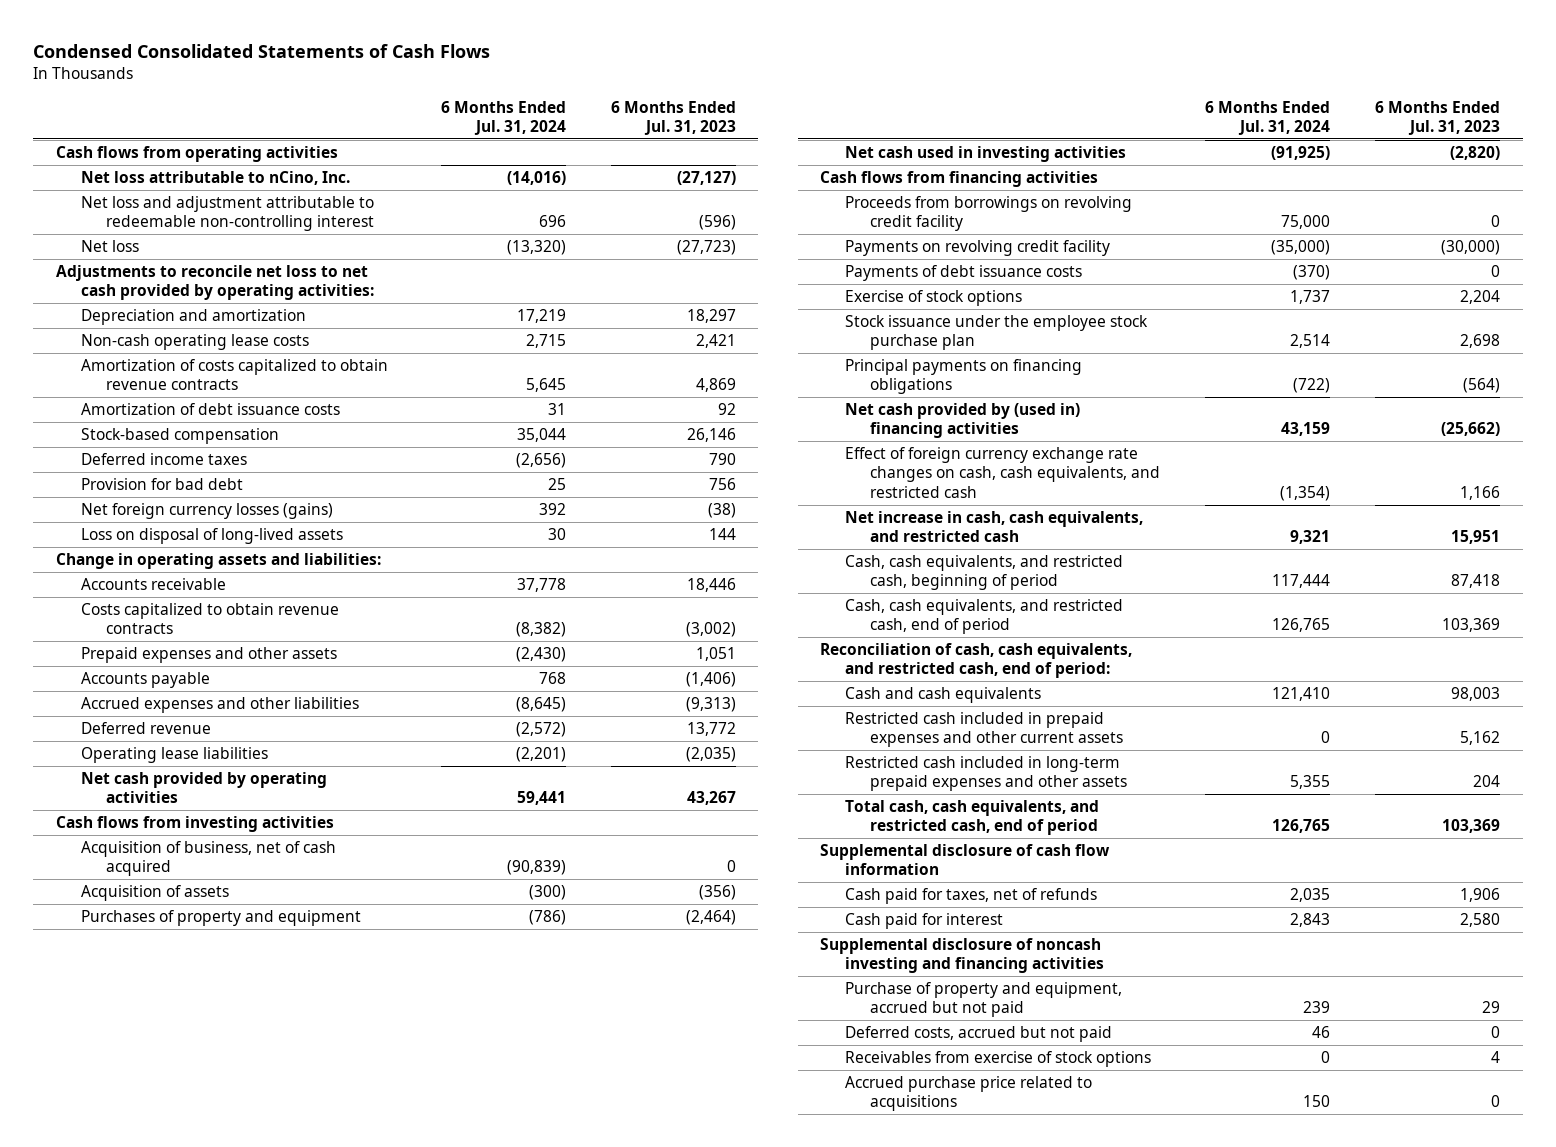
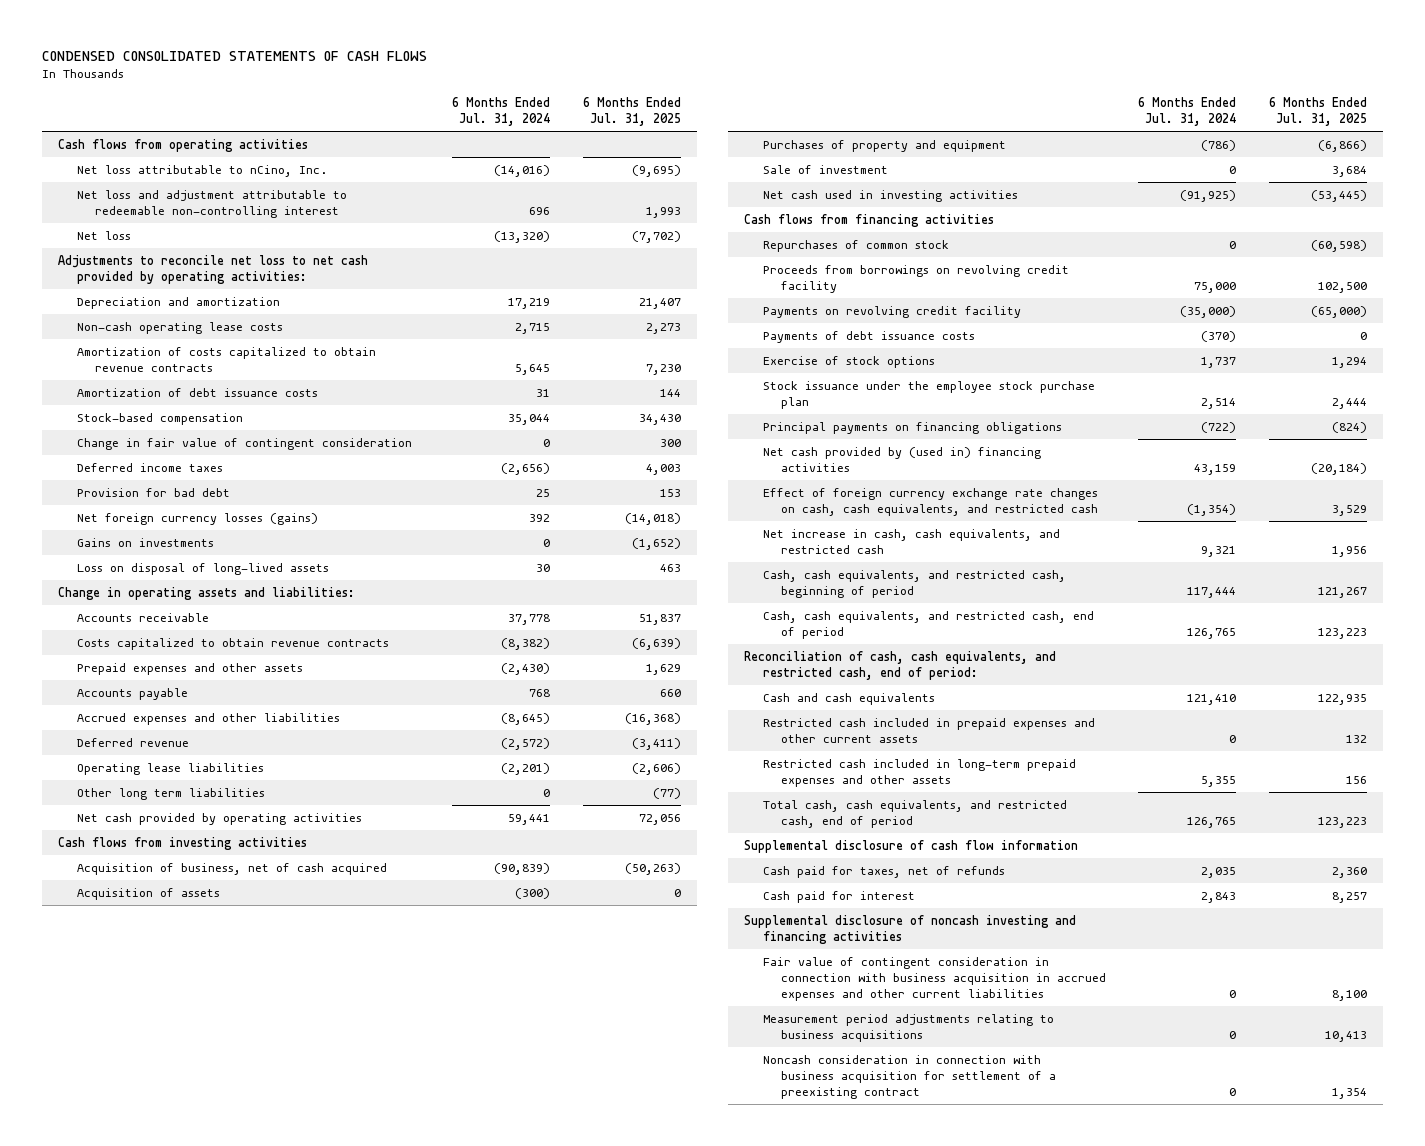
[33,43,491,58] Condensed Consolidated Statements of Cash Flows -> [42,51,428,62] CONDENSED CONSOLIDATED STATEMENTS OF CASH FLOWS
[610,100,736,136] 6 Months Ended Jul. 31, 2023 -> none
none -> [582,97,681,127] 6 Months Ended Jul. 31, 2025
none -> [76,437,412,450] Change in fair value of contingent consideration
none -> [76,537,214,547] Gains on investments
none -> [76,787,265,800] Other long term liabilities
none -> [762,164,888,174] Sale of investment
none -> [762,239,949,252] Repurchases of common stock
[845,982,1123,1018] Purchase of property and equipment, accrued but not paid -> none
[845,1026,1113,1043] Deferred costs, accrued but not paid -> none
[845,1051,1152,1068] Receivables from exercise of stock options -> none
[845,1076,1093,1112] Accrued purchase price related to acquisitions -> none
none -> [762,956,1106,1001] Fair value of contingent consideration in connection with business acquisition in accrued expenses and other current liabilities
none -> [762,1013,1054,1042] Measurement period adjustments relating to business acquisitions
none -> [762,1054,1056,1099] Noncash consideration in connection with business acquisition for settlement of a preexisting contract

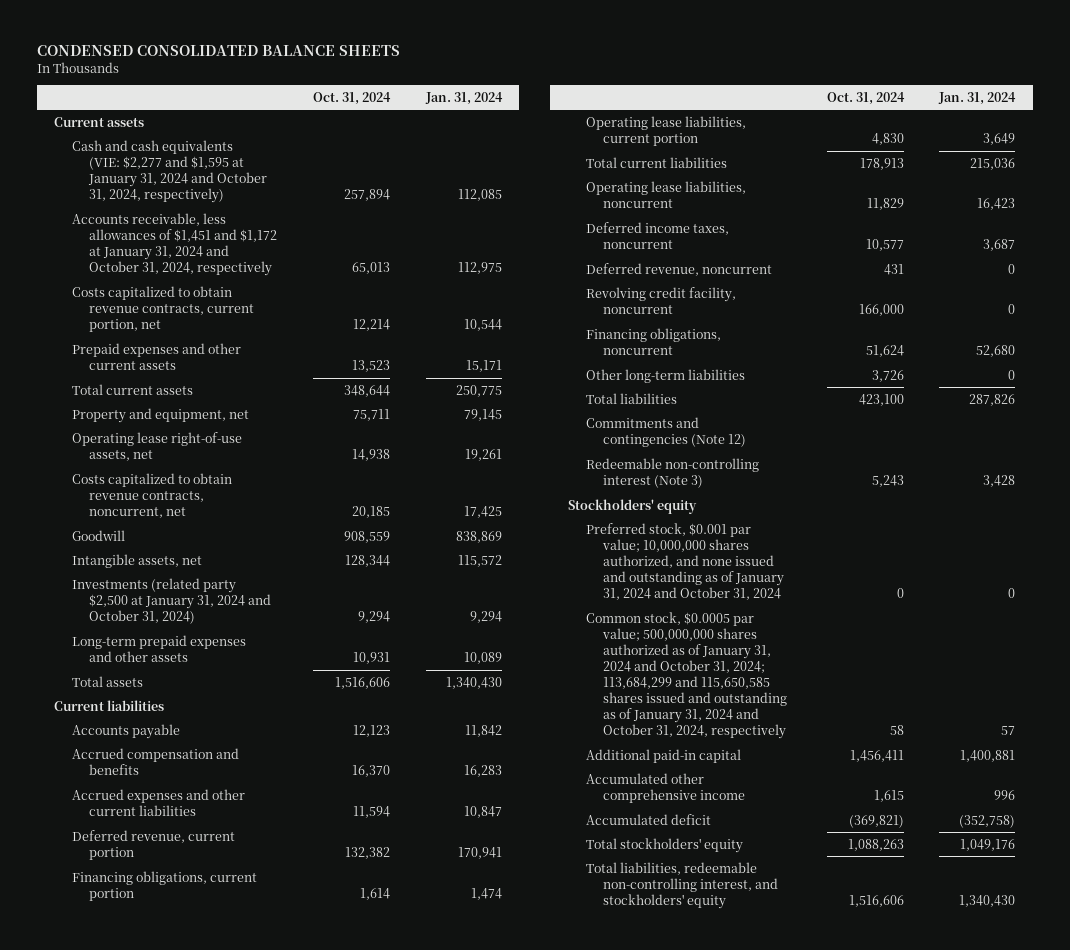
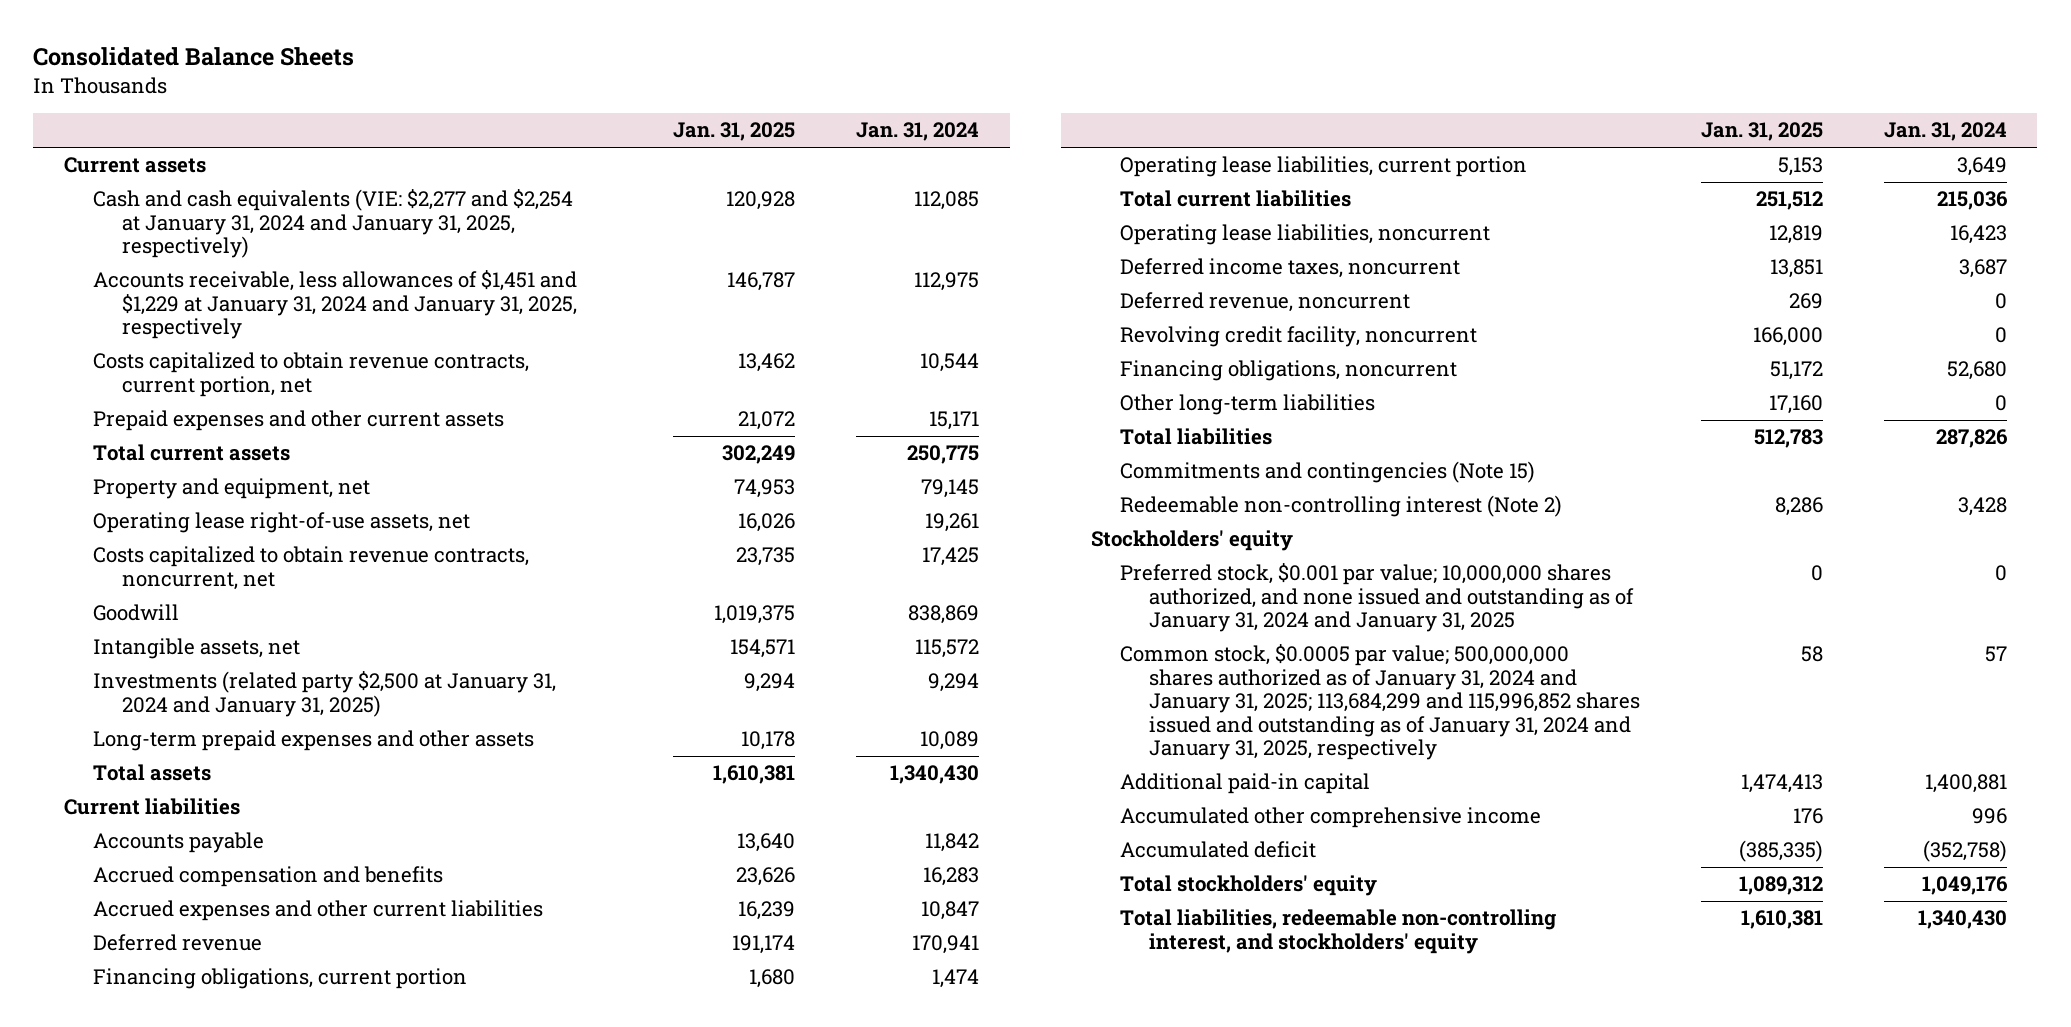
[36,44,400,56] CONDENSED CONSOLIDATED BALANCE SHEETS -> [33,46,355,66] Consolidated Balance Sheets
[312,91,391,105] Oct. 31, 2024 -> none
none -> [673,122,796,142] Jan. 31, 2025
[71,139,268,204] Cash and cash equivalents (VIE: $2,277 and $1,595 at January 31, 2024 and October 31, 2024, respectively) -> [92,189,573,259] Cash and cash equivalents (VIE: $2,277 and $2,254 at January 31, 2024 and January 31, 2025, respectively)
[71,212,278,277] Accounts receivable, less allowances of $1,451 and $1,172 at January 31, 2024 and October 31, 2024, respectively -> [92,270,577,340] Accounts receivable, less allowances of $1,451 and $1,229 at January 31, 2024 and January 31, 2025, respectively
[71,577,272,624] Investments (related party $2,500 at January 31, 2024 and October 31, 2024) -> [92,671,556,717] Investments (related party $2,500 at January 31, 2024 and January 31, 2025)
[71,829,235,860] Deferred revenue, current portion -> [92,934,262,952] Deferred revenue
[585,416,747,447] Commitments and contingencies (Note 12) -> [1120,461,1536,484] Commitments and contingencies (Note 15)
[585,457,759,488] Redeemable non-controlling interest (Note 3) -> [1120,495,1563,518] Redeemable non-controlling interest (Note 2)
[585,522,785,601] Preferred stock, $0.001 par value; 10,000,000 shares authorized, and none issued and outstanding as of January 31, 2024 and October 31, 2024 -> [1120,563,1635,633] Preferred stock, $0.001 par value; 10,000,000 shares authorized, and none issued and outstanding as of January 31, 2024 and January 31, 2025
[585,611,788,740] Common stock, $0.0005 par value; 500,000,000 shares authorized as of January 31, 2024 and October 31, 2024; 113,684,299 and 115,650,585 shares issued and outstanding as of January 31, 2024 and October 31, 2024, respectively -> [1120,644,1641,761] Common stock, $0.0005 par value; 500,000,000 shares authorized as of January 31, 2024 and January 31, 2025; 113,684,299 and 115,996,852 shares issued and outstanding as of January 31, 2024 and January 31, 2025, respectively

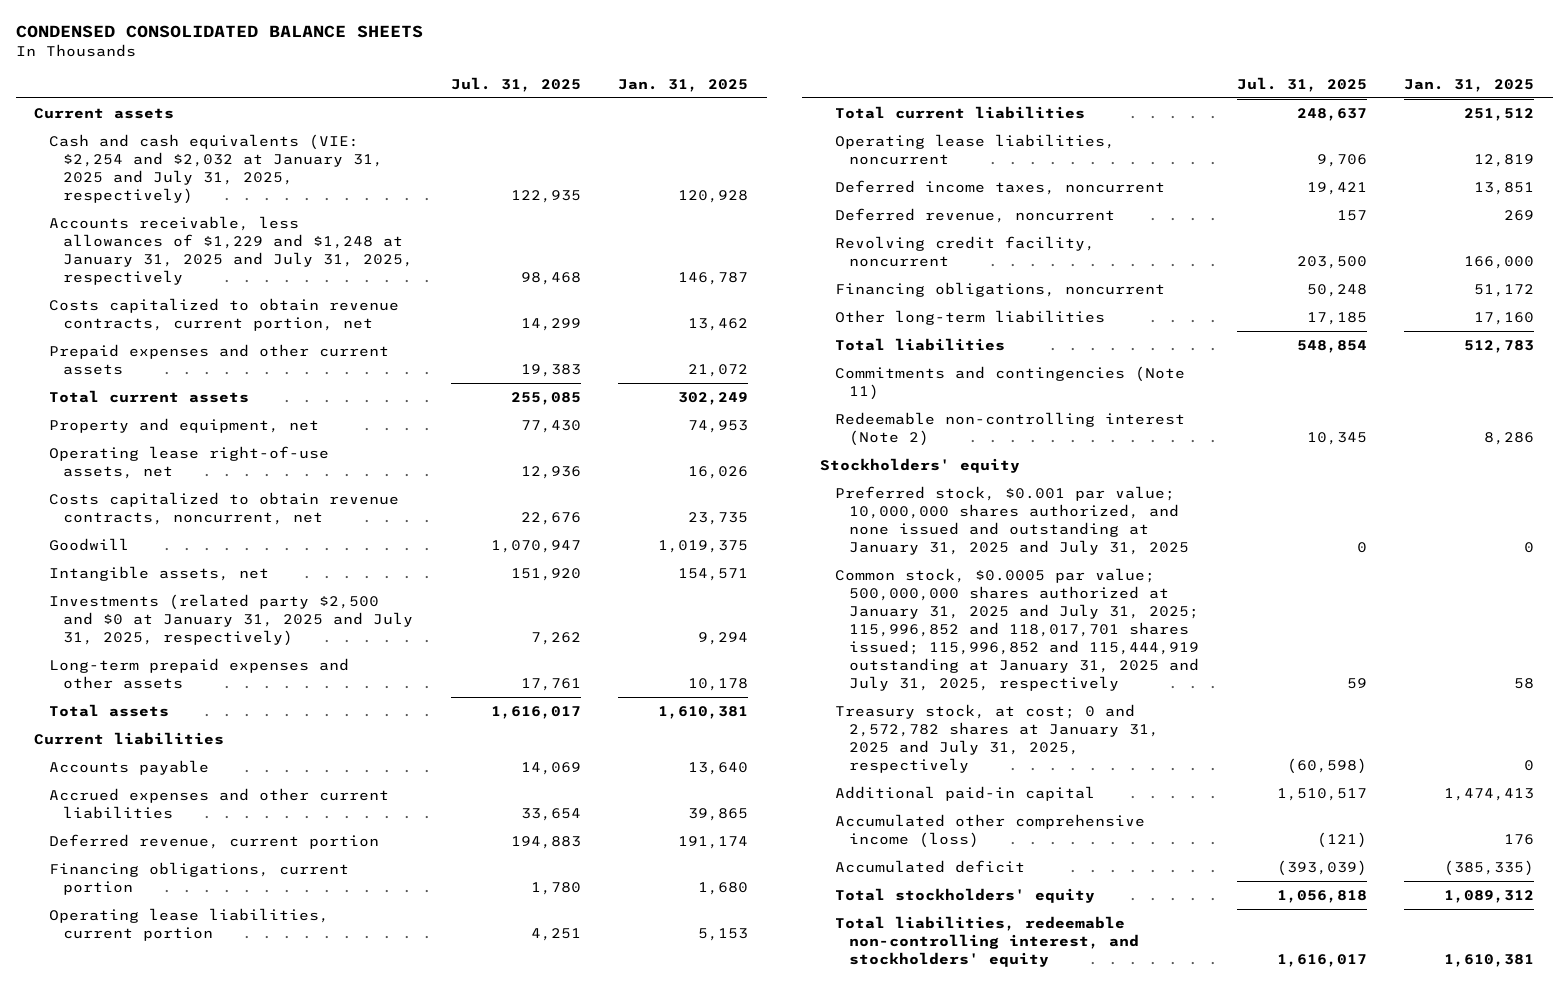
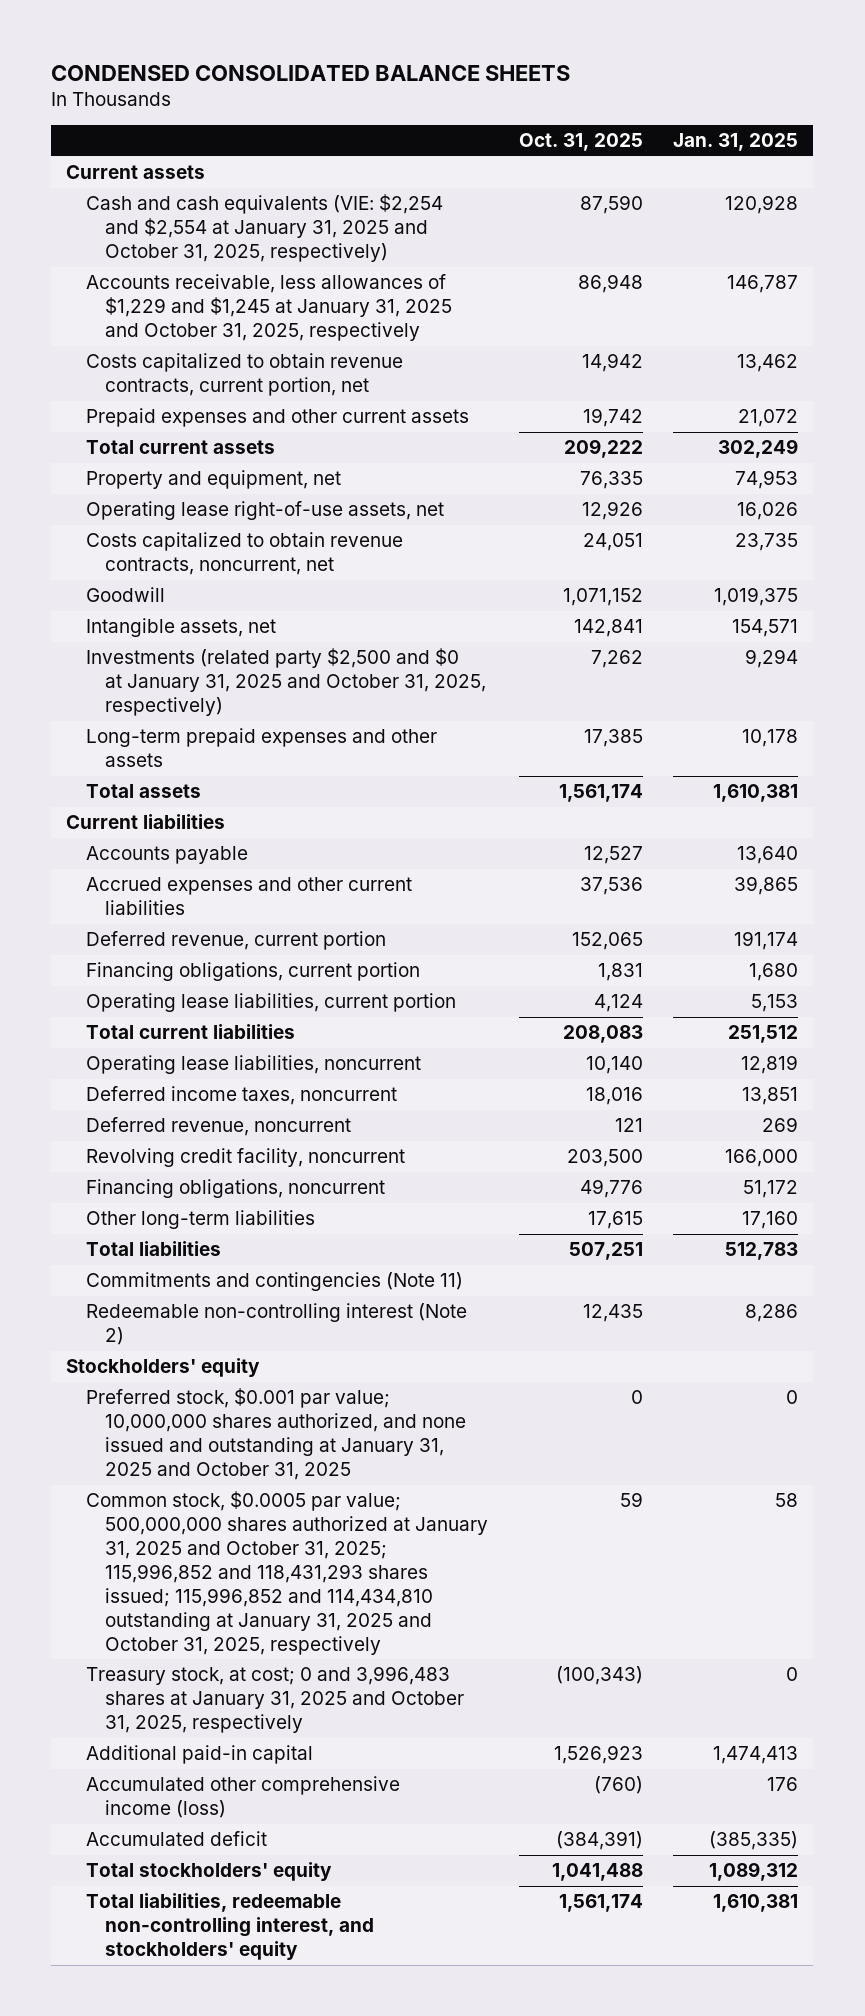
[450,77,581,93] Jul. 31, 2025 -> none
none -> [518,133,643,152] Oct. 31, 2025
[48,133,384,204] Cash and cash equivalents (VIE: $2,254 and $2,032 at January 31, 2025 and July 31, 2025, respectively) -> [85,194,443,263] Cash and cash equivalents (VIE: $2,254 and $2,554 at January 31, 2025 and October 31, 2025, respectively)
[48,215,414,285] Accounts receivable, less allowances of $1,229 and $1,248 at January 31, 2025 and July 31, 2025, respectively -> [85,274,453,342] Accounts receivable, less allowances of $1,229 and $1,245 at January 31, 2025 and October 31, 2025, respectively
[48,593,414,646] Investments (related party $2,500 and $0 at January 31, 2025 and July 31, 2025, respectively) -> [85,648,487,717] Investments (related party $2,500 and $0 at January 31, 2025 and October 31, 2025, respectively)
[834,485,1190,555] Preferred stock, $0.001 par value; 10,000,000 shares authorized, and none issued and outstanding at January 31, 2025 and July 31, 2025 -> [85,1388,467,1481] Preferred stock, $0.001 par value; 10,000,000 shares authorized, and none issued and outstanding at January 31, 2025 and October 31, 2025
[834,567,1200,691] Common stock, $0.0005 par value; 500,000,000 shares authorized at January 31, 2025 and July 31, 2025; 115,996,852 and 118,017,701 shares issued; 115,996,852 and 115,444,919 outstanding at January 31, 2025 and July 31, 2025, respectively -> [85,1491,489,1655] Common stock, $0.0005 par value; 500,000,000 shares authorized at January 31, 2025 and October 31, 2025; 115,996,852 and 118,431,293 shares issued; 115,996,852 and 114,434,810 outstanding at January 31, 2025 and October 31, 2025, respectively
[834,703,1160,773] Treasury stock, at cost; 0 and 2,572,782 shares at January 31, 2025 and July 31, 2025, respectively -> [85,1666,465,1734] Treasury stock, at cost; 0 and 3,996,483 shares at January 31, 2025 and October 31, 2025, respectively

